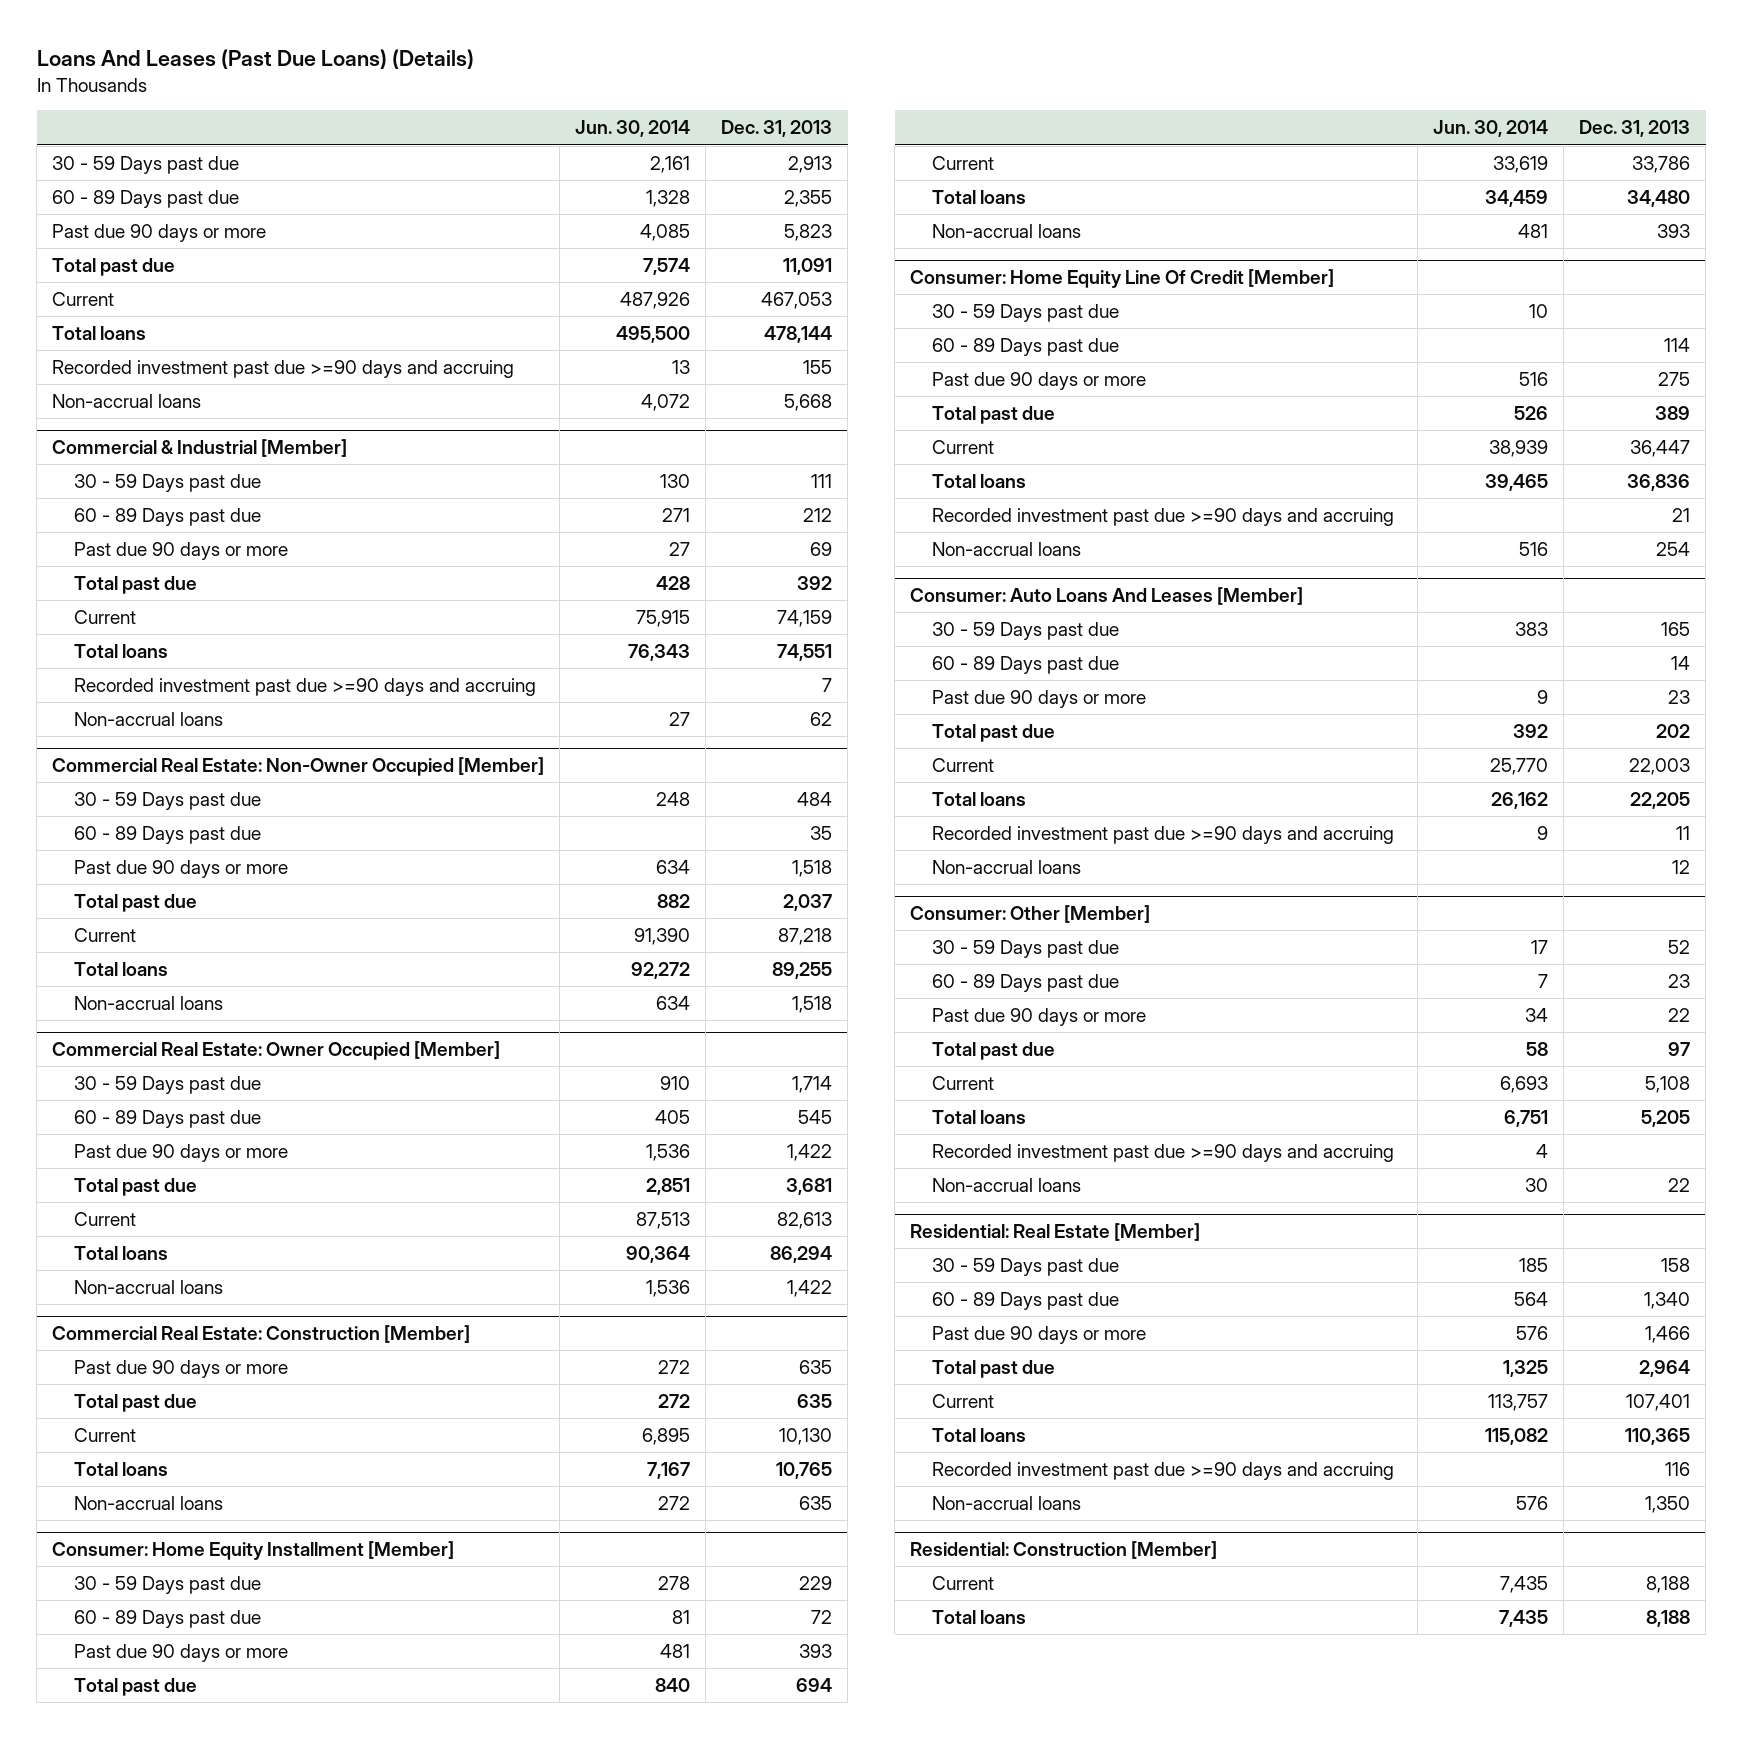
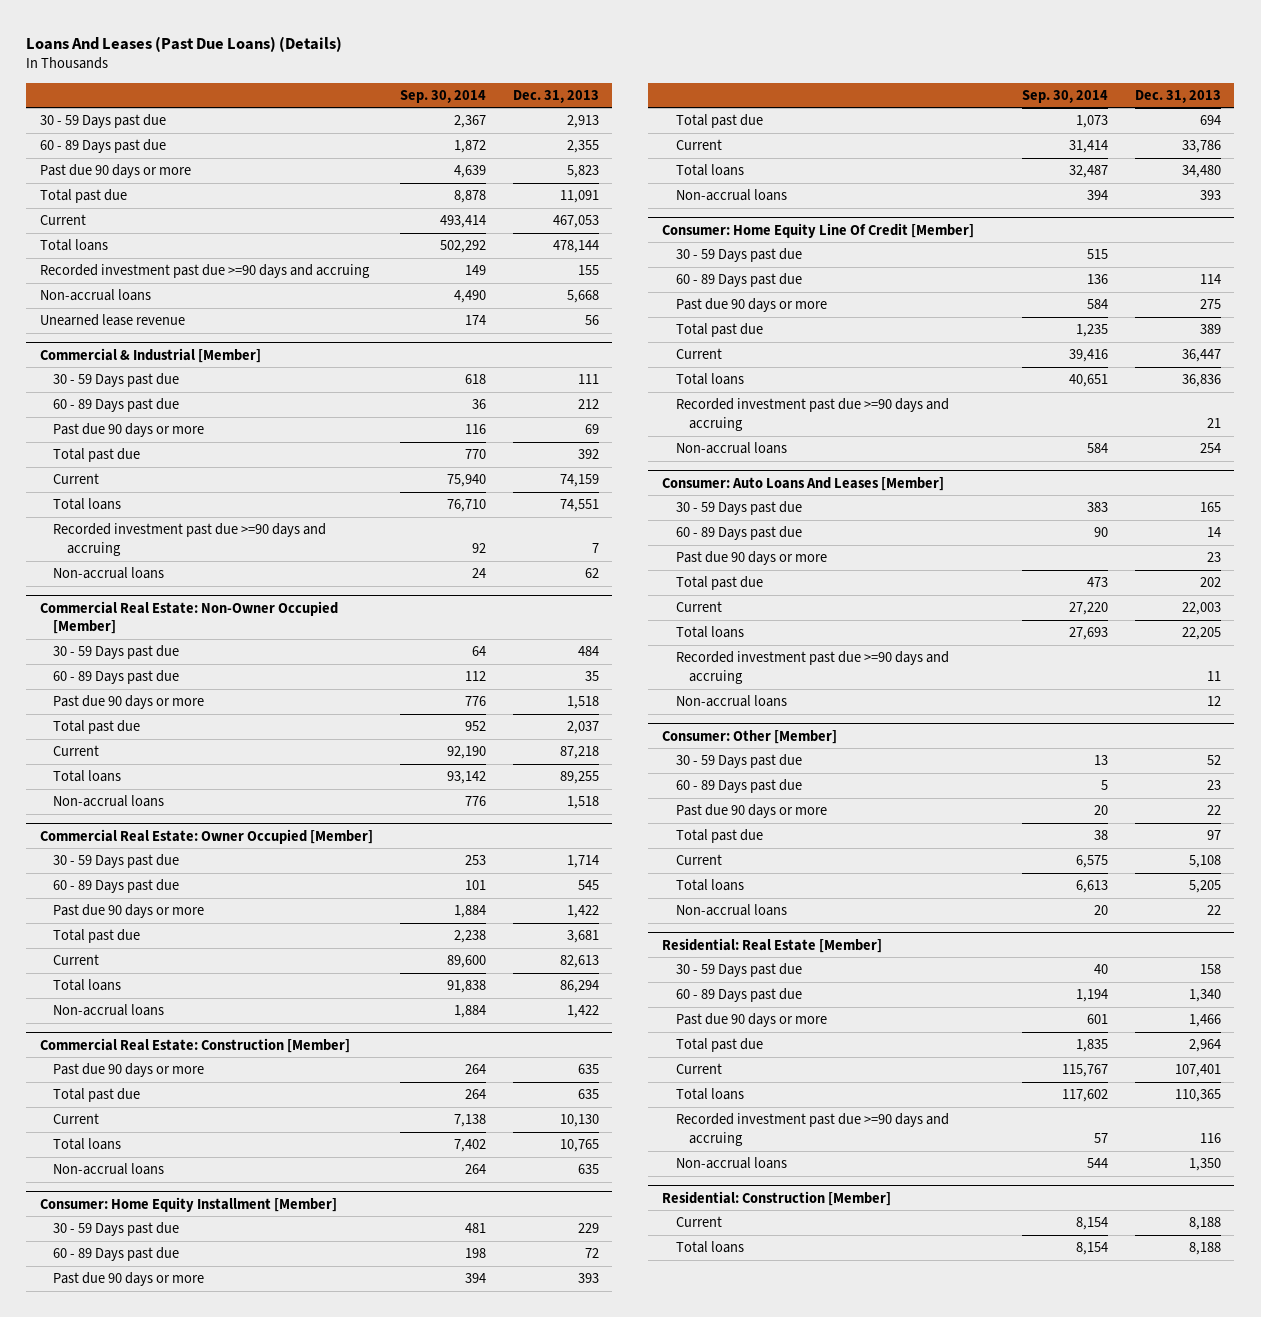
[575,120,691,138] Jun. 30, 2014 -> none
none -> [399,89,486,103] Sep. 30, 2014
none -> [39,314,185,327] Unearned lease revenue
[932,1143,1395,1162] Recorded investment past due >=90 days and accruing -> none

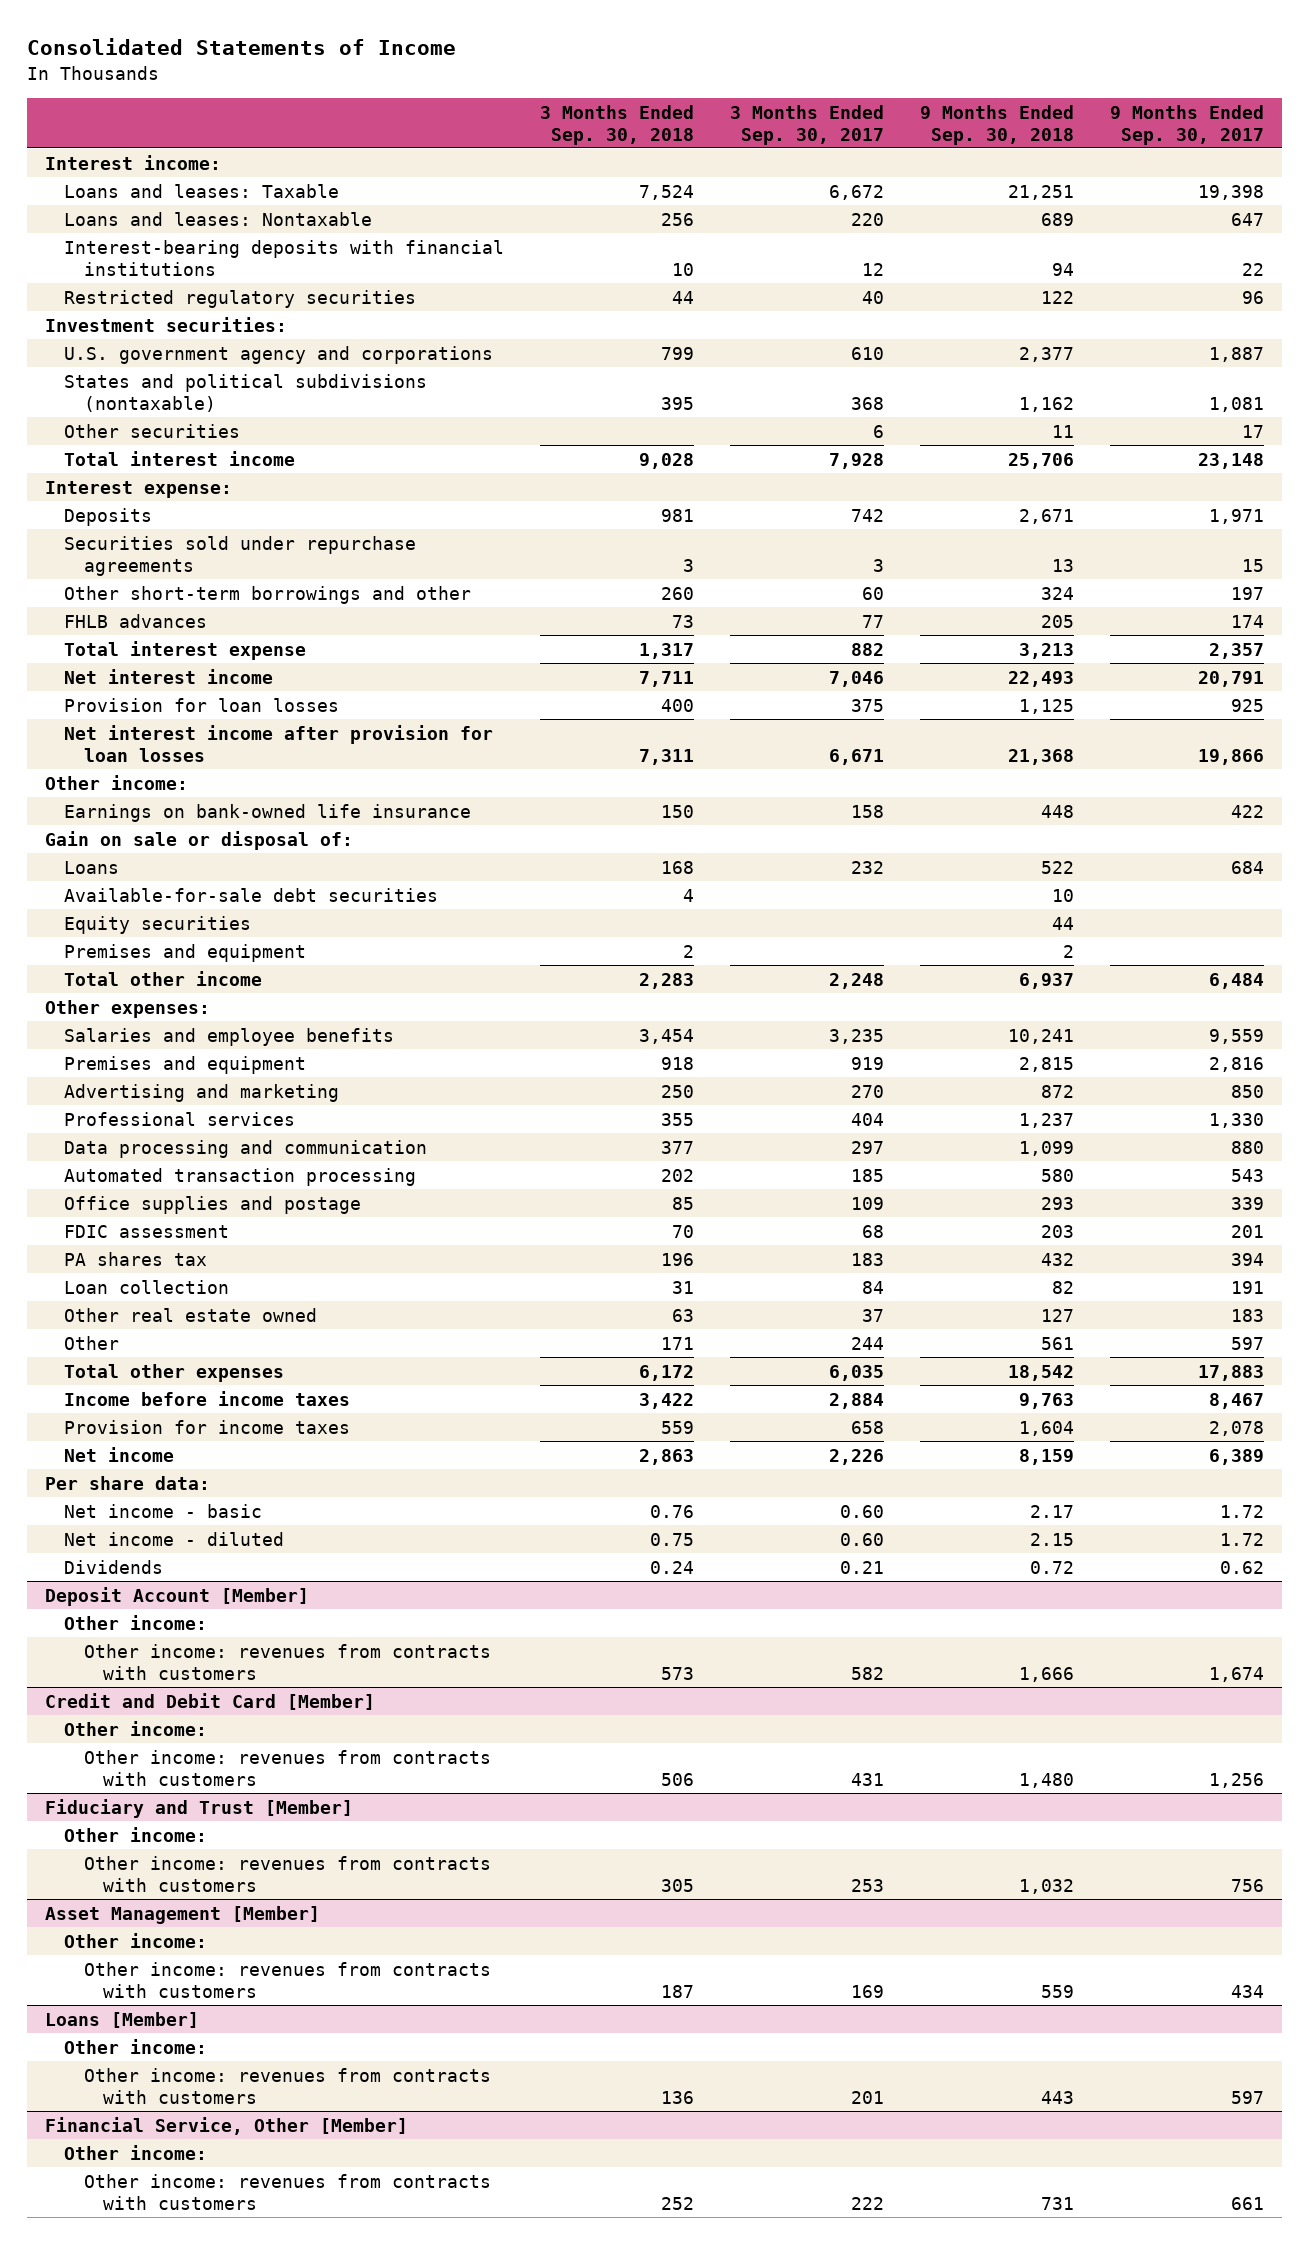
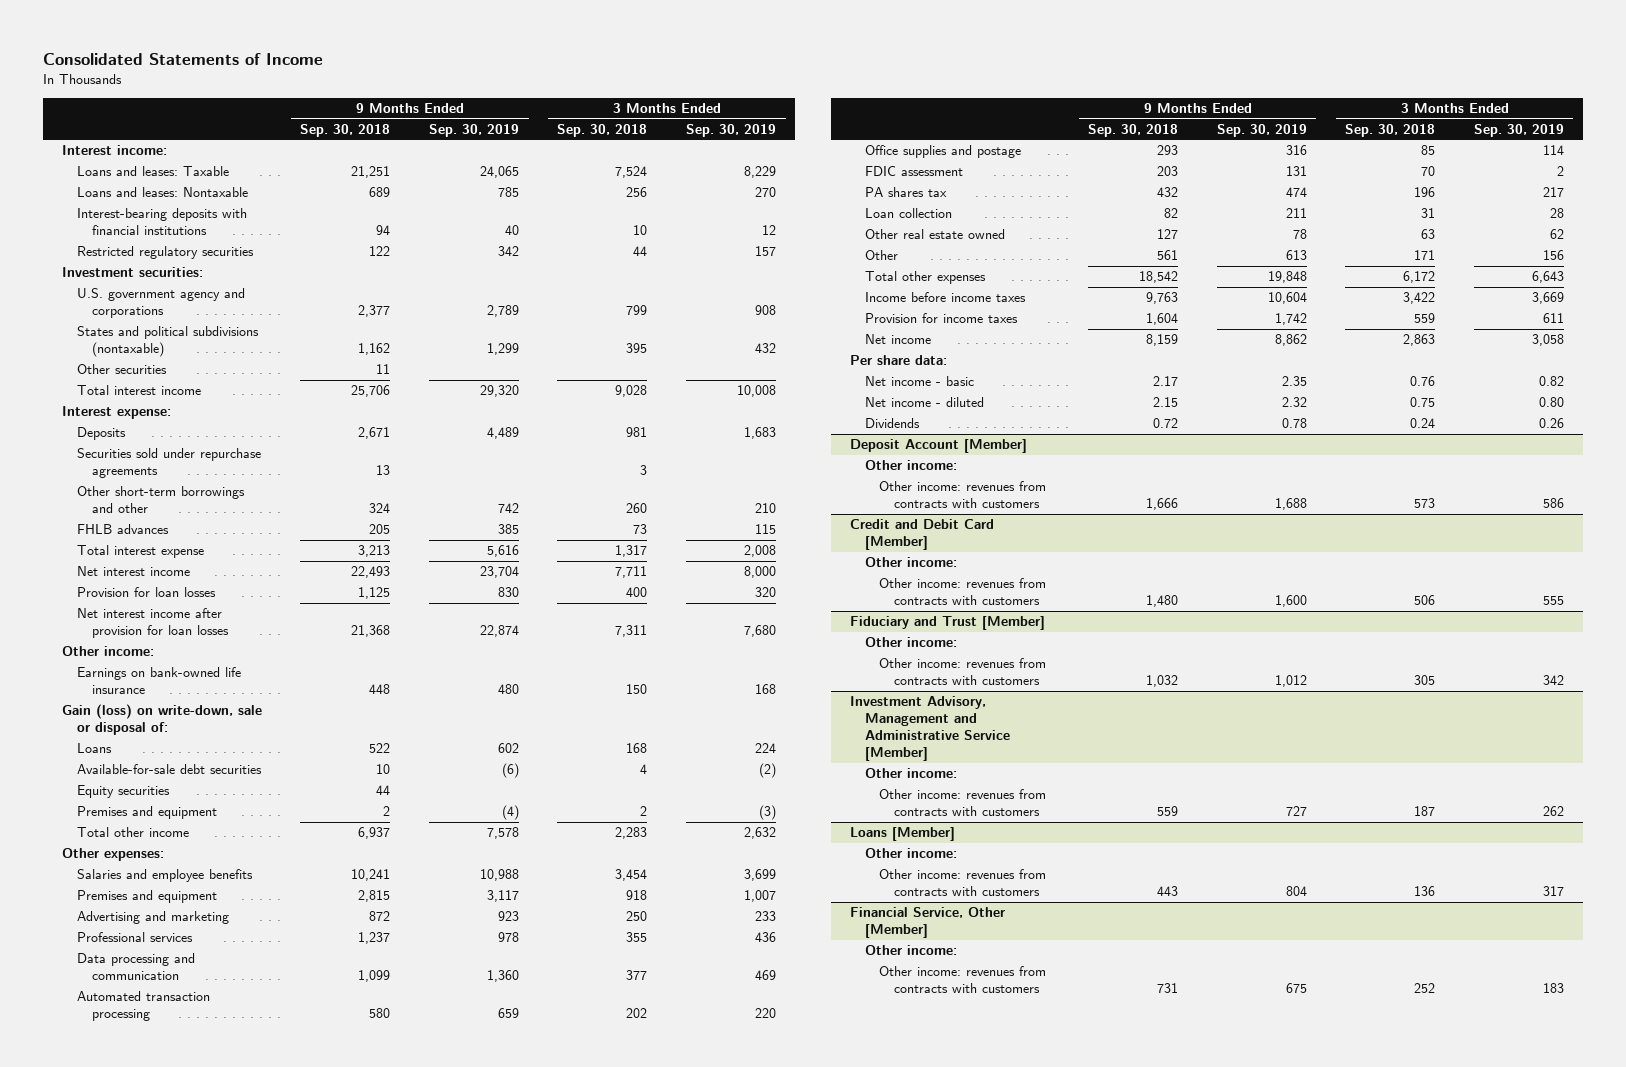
[730,104,885,145] 3 Months Ended Sep. 30, 2017 -> none
[1109,104,1264,145] 9 Months Ended Sep. 30, 2017 -> none
none -> [428,124,519,138] Sep. 30, 2019
none -> [685,124,776,138] Sep. 30, 2019
[45,830,354,850] Gain on sale or disposal of: -> [62,704,263,736] Gain (loss) on write-down, sale or disposal of:
[45,1905,321,1924] Asset Management [Member] -> none
none -> [849,696,1010,762] Investment Advisory, Management and Administrative Service [Member]

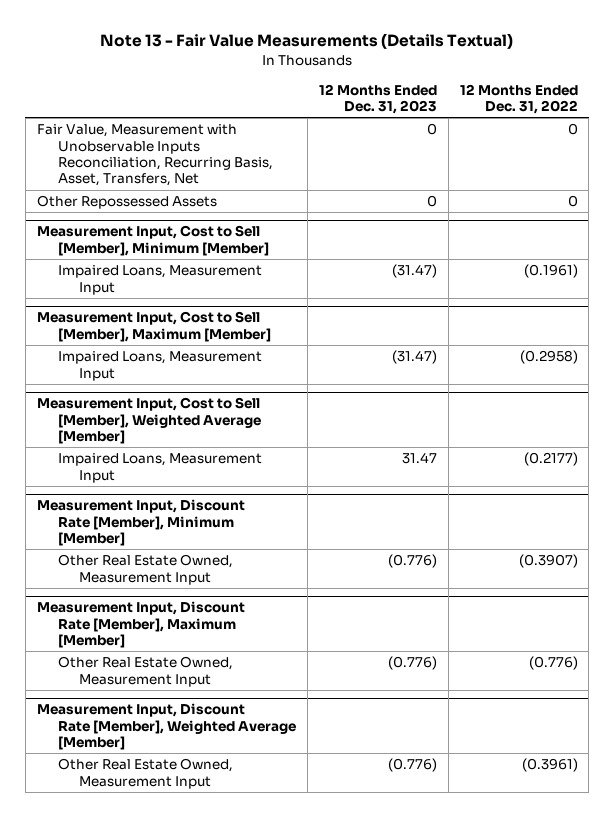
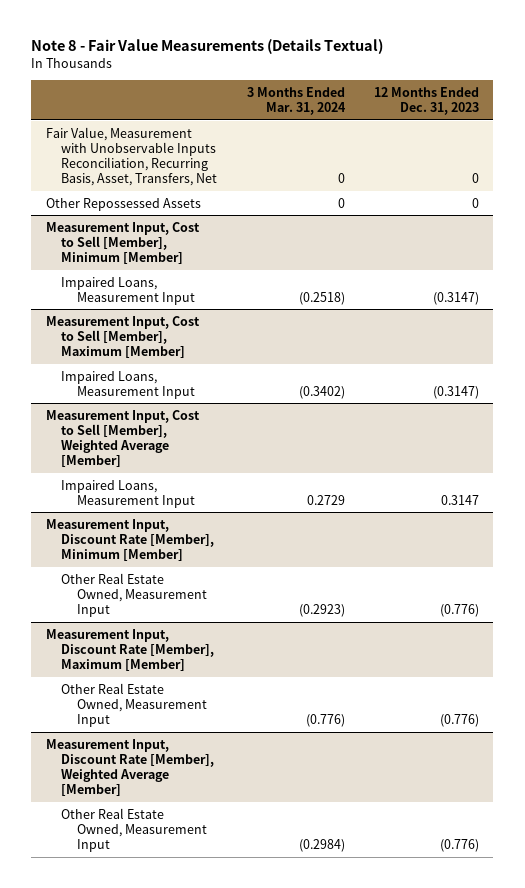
[100,33,514,50] Note 13 - Fair Value Measurements (Details Textual) -> [31,38,384,54] Note 8 - Fair Value Measurements (Details Textual)
[459,83,578,115] 12 Months Ended Dec. 31, 2022 -> none
none -> [246,86,346,116] 3 Months Ended Mar. 31, 2024
[391,264,437,279] (31.47) -> [432,291,479,305] (0.3147)
[391,350,437,365] (31.47) -> [432,385,479,399] (0.3147)
[401,452,437,465] 31.47 -> [440,494,479,505] 0.3147

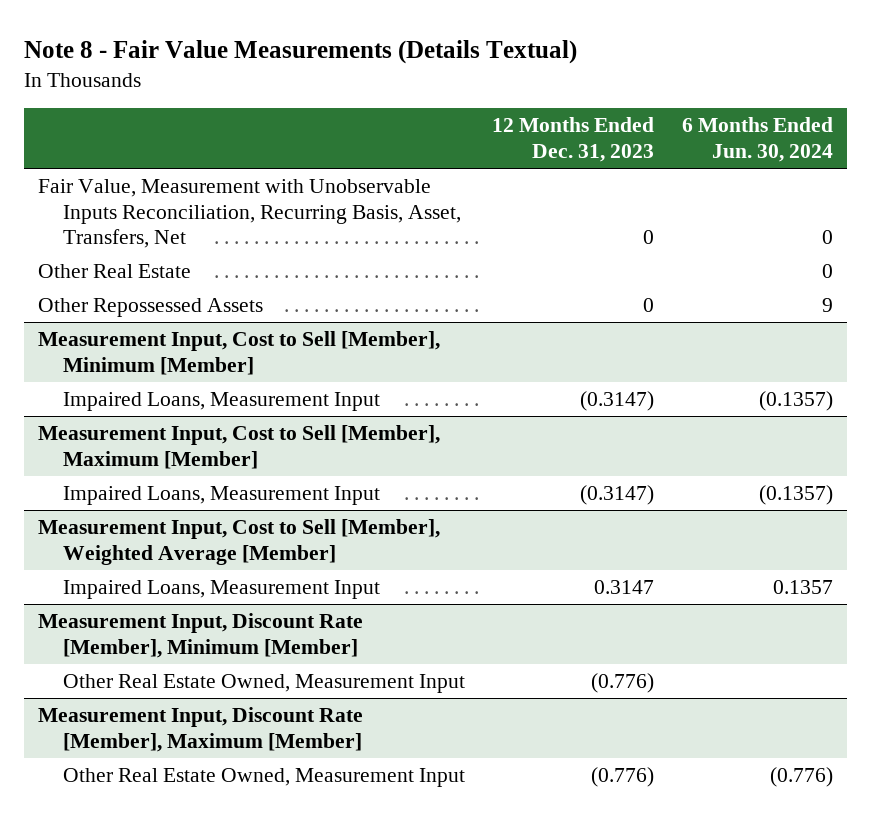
[246,86,346,116] 3 Months Ended Mar. 31, 2024 -> none
none -> [682,117,834,162] 6 Months Ended Jun. 30, 2024
none -> [37,264,191,279] Other Real Estate
[45,738,215,797] Measurement Input, Discount Rate [Member], Weighted Average [Member] -> none
[61,807,207,853] Other Real Estate Owned, Measurement Input -> none

